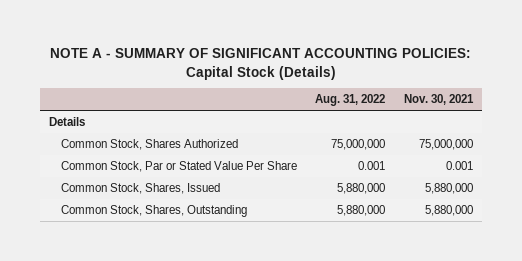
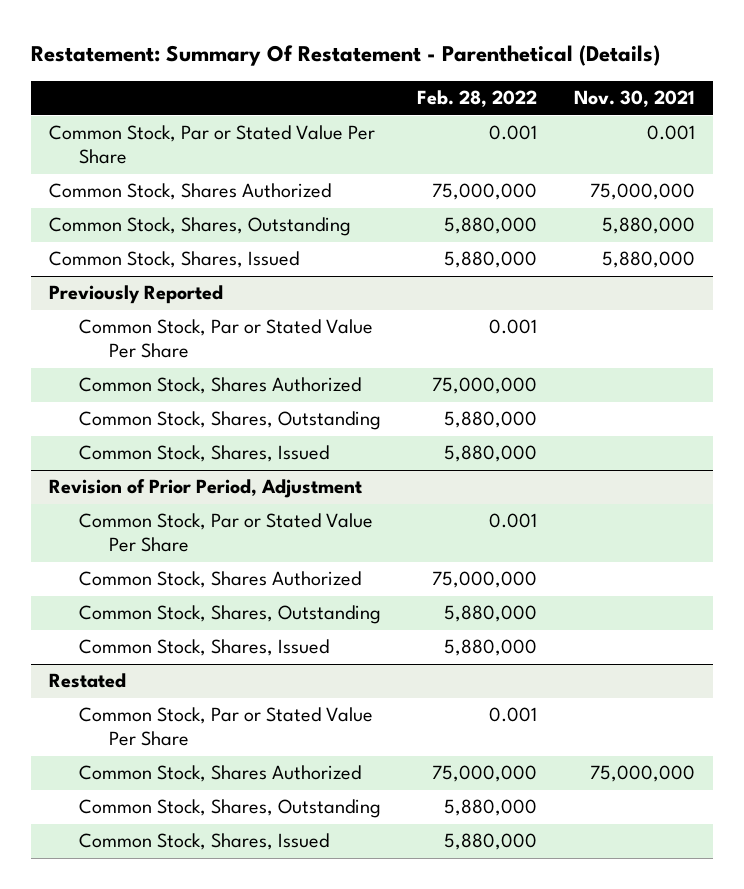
[50,48,472,80] NOTE A - SUMMARY OF SIGNIFICANT ACCOUNTING POLICIES: Capital Stock (Details) -> [30,45,660,67] Restatement: Summary Of Restatement - Parenthetical (Details)
[315,94,386,107] Aug. 31, 2022 -> none
none -> [417,90,538,108] Feb. 28, 2022
[49,117,86,127] Details -> none
[60,139,238,151] Common Stock, Shares Authorized -> [48,183,331,201] Common Stock, Shares Authorized
[60,183,220,195] Common Stock, Shares, Issued -> [48,251,299,269] Common Stock, Shares, Issued
none -> [48,285,223,305] Previously Reported
none -> [78,319,373,359] Common Stock, Par or Stated Value Per Share
none -> [78,377,361,395] Common Stock, Shares Authorized
none -> [78,411,381,431] Common Stock, Shares, Outstanding
none -> [78,445,329,463] Common Stock, Shares, Issued
none -> [48,479,362,499] Revision of Prior Period, Adjustment
none -> [78,513,373,553] Common Stock, Par or Stated Value Per Share
none -> [78,571,361,589] Common Stock, Shares Authorized
none -> [78,605,381,625] Common Stock, Shares, Outstanding
none -> [78,639,329,657] Common Stock, Shares, Issued
none -> [48,673,126,689] Restated
none -> [78,707,373,747] Common Stock, Par or Stated Value Per Share
none -> [78,765,361,783] Common Stock, Shares Authorized
none -> [78,799,381,819] Common Stock, Shares, Outstanding
none -> [78,833,329,851] Common Stock, Shares, Issued

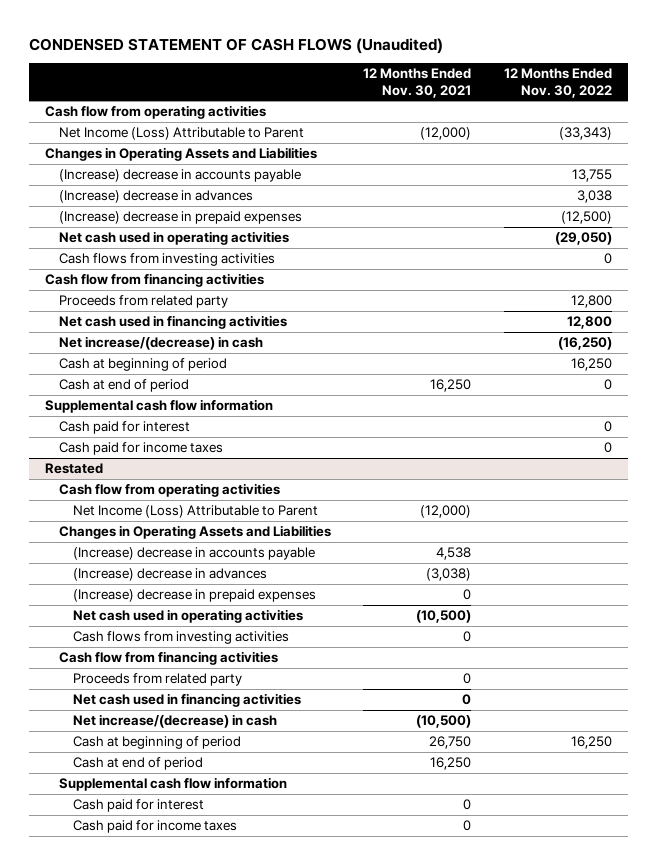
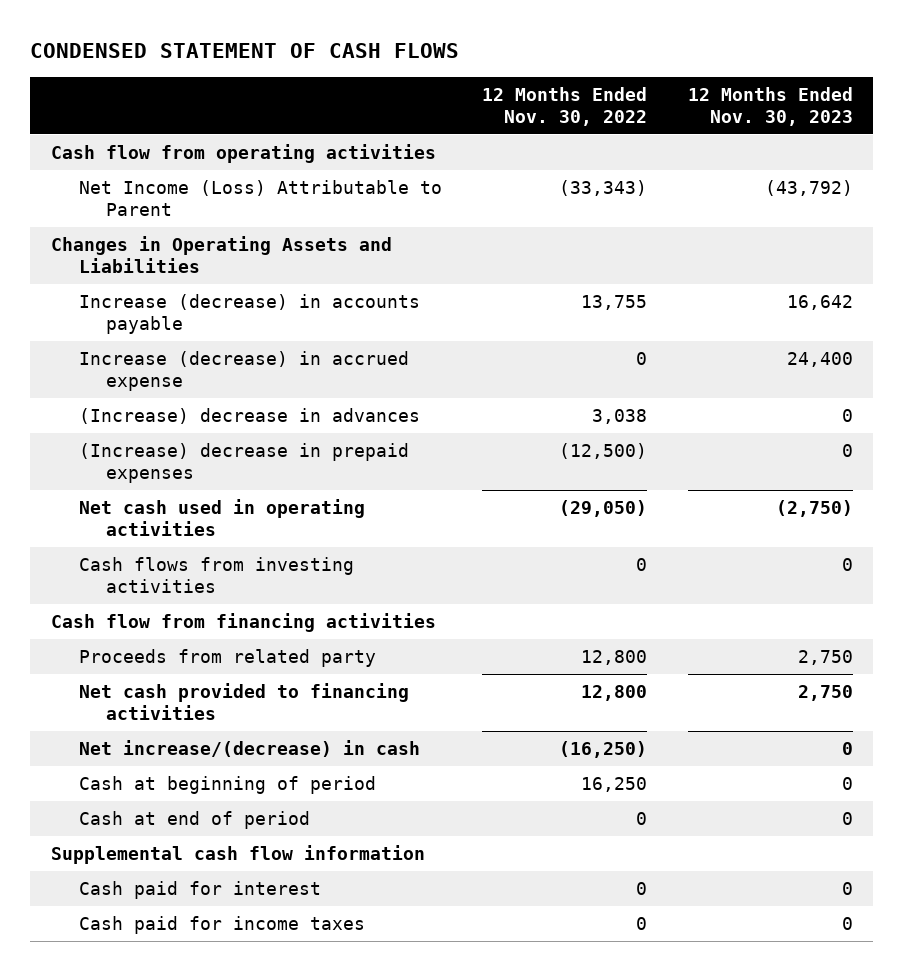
[28,37,443,54] CONDENSED STATEMENT OF CASH FLOWS (Unaudited) -> [30,43,460,59] CONDENSED STATEMENT OF CASH FLOWS
[363,68,472,98] 12 Months Ended Nov. 30, 2021 -> none
none -> [687,86,853,126] 12 Months Ended Nov. 30, 2023
[59,169,302,183] (Increase) decrease in accounts payable -> [78,294,420,334] Increase (decrease) in accounts payable
none -> [78,351,409,391] Increase (decrease) in accrued expense
[59,315,288,330] Net cash used in financing activities -> [78,683,409,720] Net cash provided to financing activities
[44,463,103,475] Restated -> none
[59,483,281,498] Cash flow from operating activities -> none
[73,505,319,519] Net Income (Loss) Attributable to Parent -> none
[59,525,332,540] Changes in Operating Assets and Liabilities -> none
[73,547,316,561] (Increase) decrease in accounts payable -> none
[73,568,268,582] (Increase) decrease in advances -> none
[73,589,317,603] (Increase) decrease in prepaid expenses -> none
[73,609,304,624] Net cash used in operating activities -> none
[73,631,290,645] Cash flows from investing activities -> none
[59,651,279,666] Cash flow from financing activities -> none
[73,673,243,687] Proceeds from related party -> none
[73,693,302,708] Net cash used in financing activities -> none
[73,714,278,729] Net increase/(decrease) in cash -> none
[73,736,242,750] Cash at beginning of period -> none
[73,757,204,771] Cash at end of period -> none
[59,777,288,792] Supplemental cash flow information -> none
[73,799,205,813] Cash paid for interest -> none
[73,820,238,834] Cash paid for income taxes -> none

